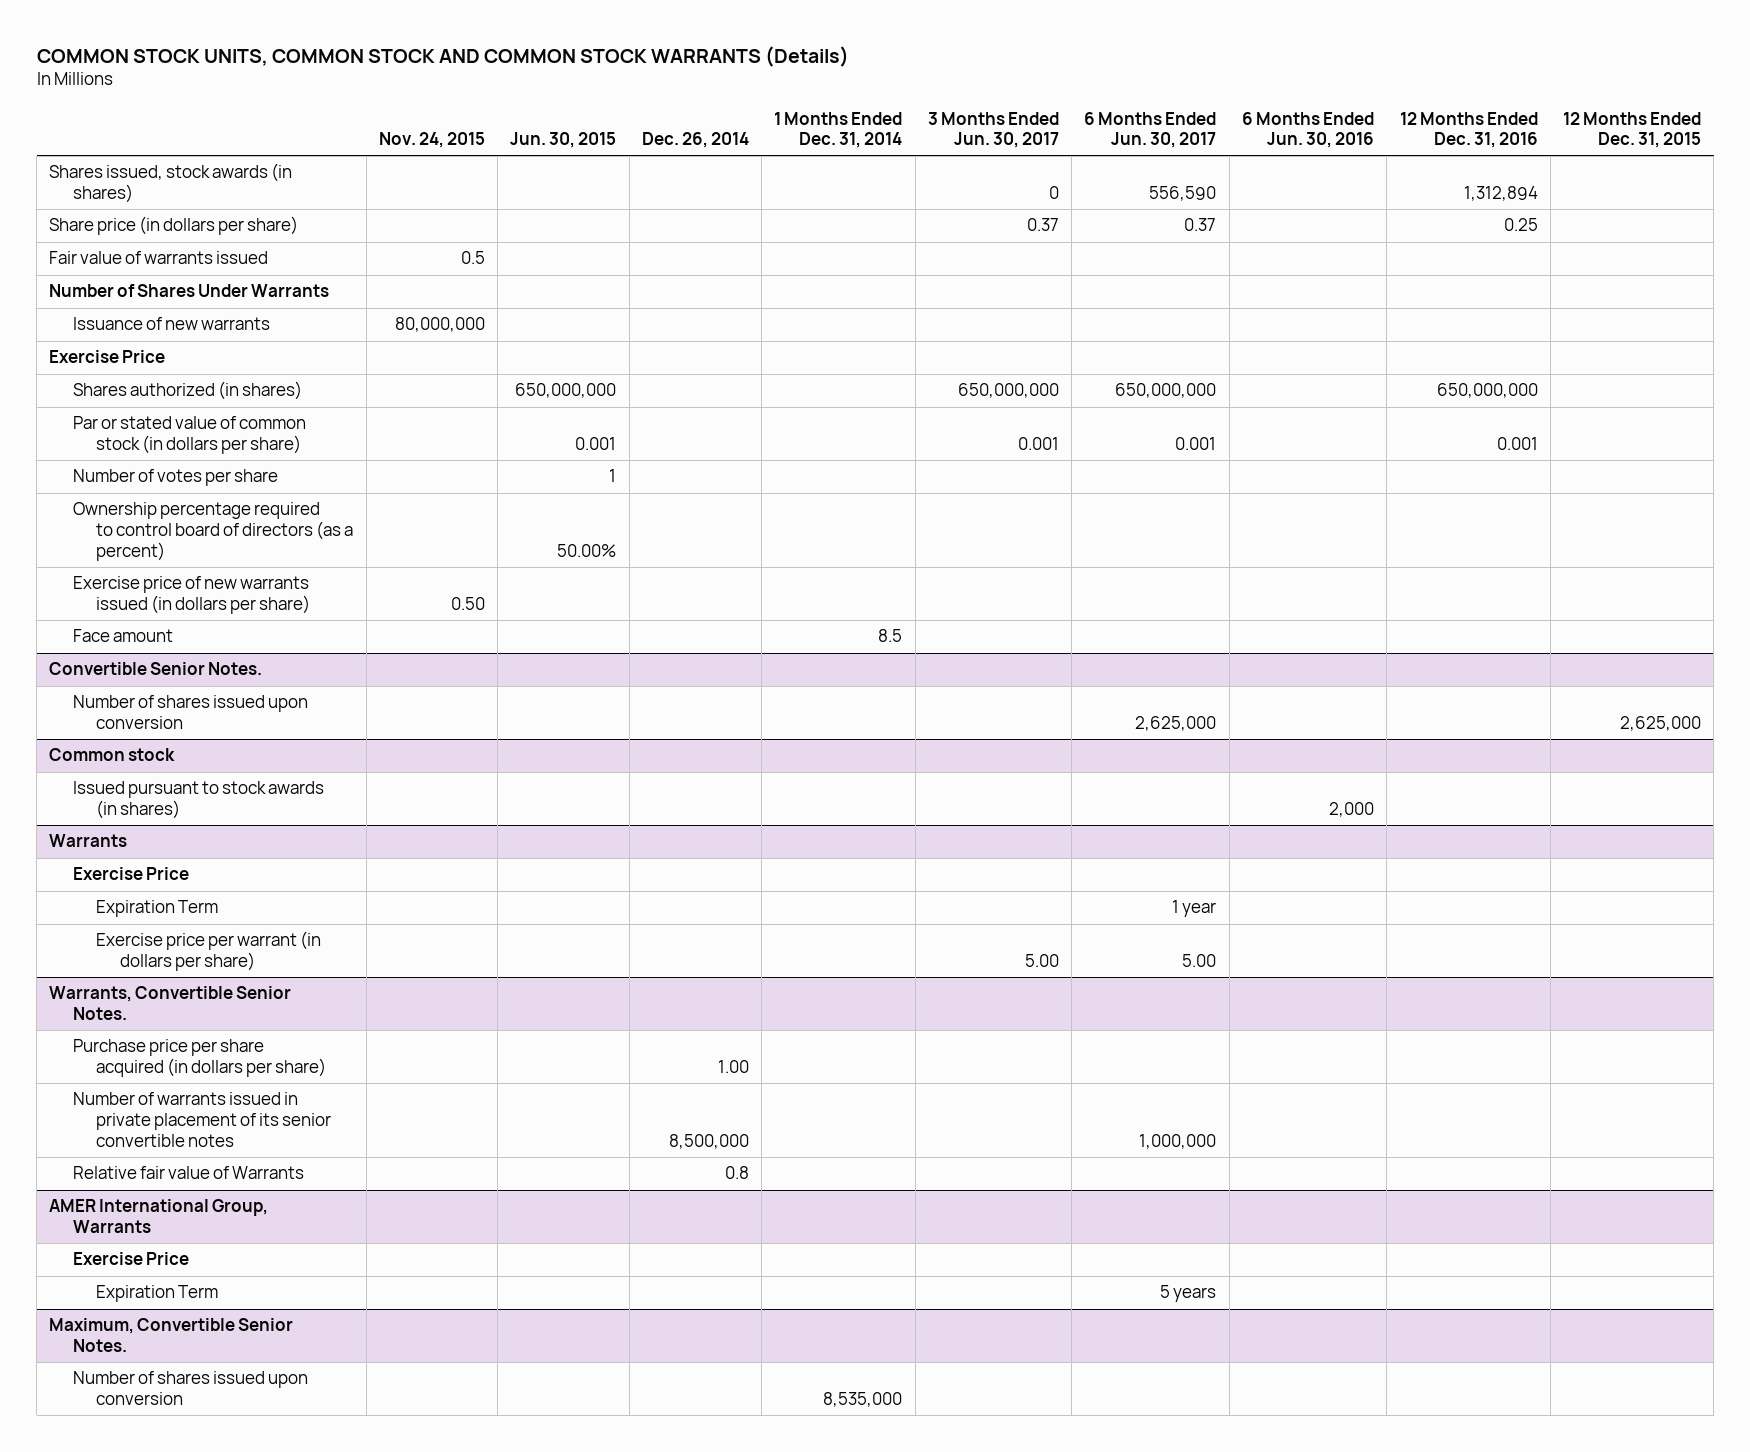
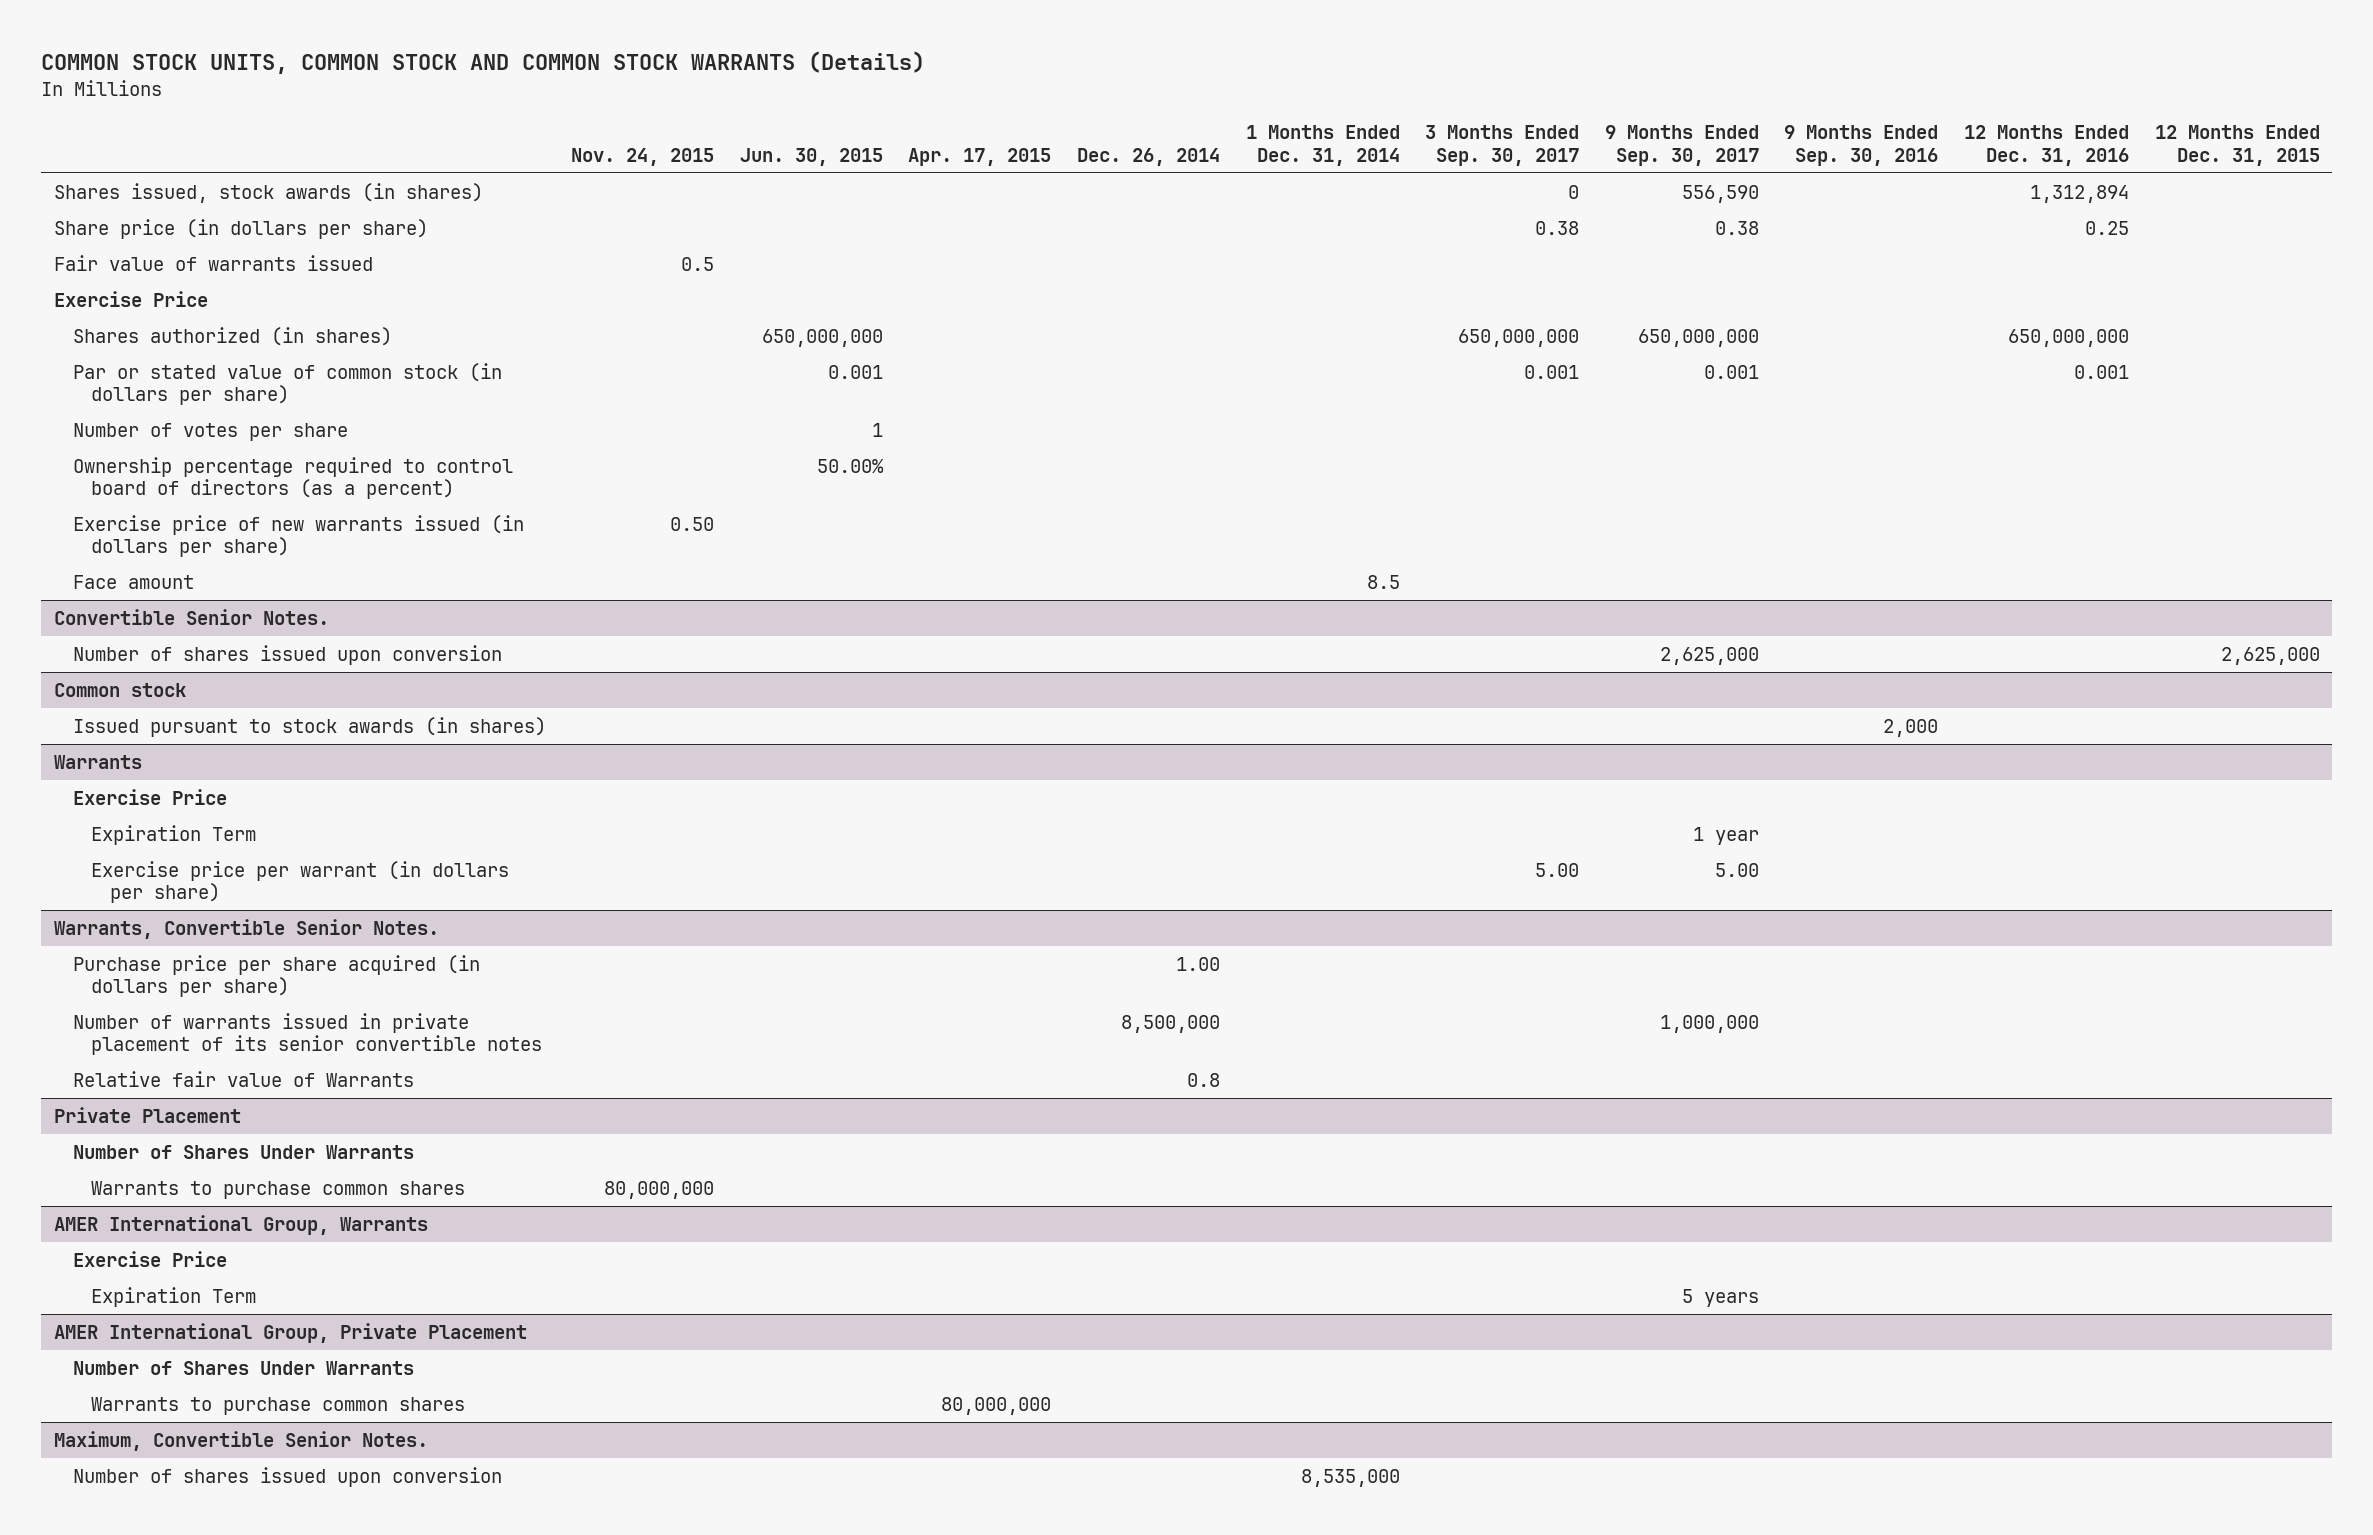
[927,111,1059,149] 3 Months Ended Jun. 30, 2017 -> none
[1084,111,1217,149] 6 Months Ended Jun. 30, 2017 -> none
[1241,111,1374,149] 6 Months Ended Jun. 30, 2016 -> none
none -> [908,147,1052,166] Apr. 17, 2015
none -> [1425,125,1580,166] 3 Months Ended Sep. 30, 2017
none -> [1604,125,1759,166] 9 Months Ended Sep. 30, 2017
none -> [1784,125,1939,166] 9 Months Ended Sep. 30, 2016
[49,284,330,298] Number of Shares Under Warrants -> none
[72,317,270,331] Issuance of new warrants -> none
none -> [53,1107,241,1124] Private Placement
none -> [72,1145,414,1160] Number of Shares Under Warrants
none -> [91,1181,466,1200] Warrants to purchase common shares
none -> [53,1323,527,1344] AMER International Group, Private Placement
none -> [72,1361,414,1376] Number of Shares Under Warrants
none -> [91,1397,466,1416] Warrants to purchase common shares

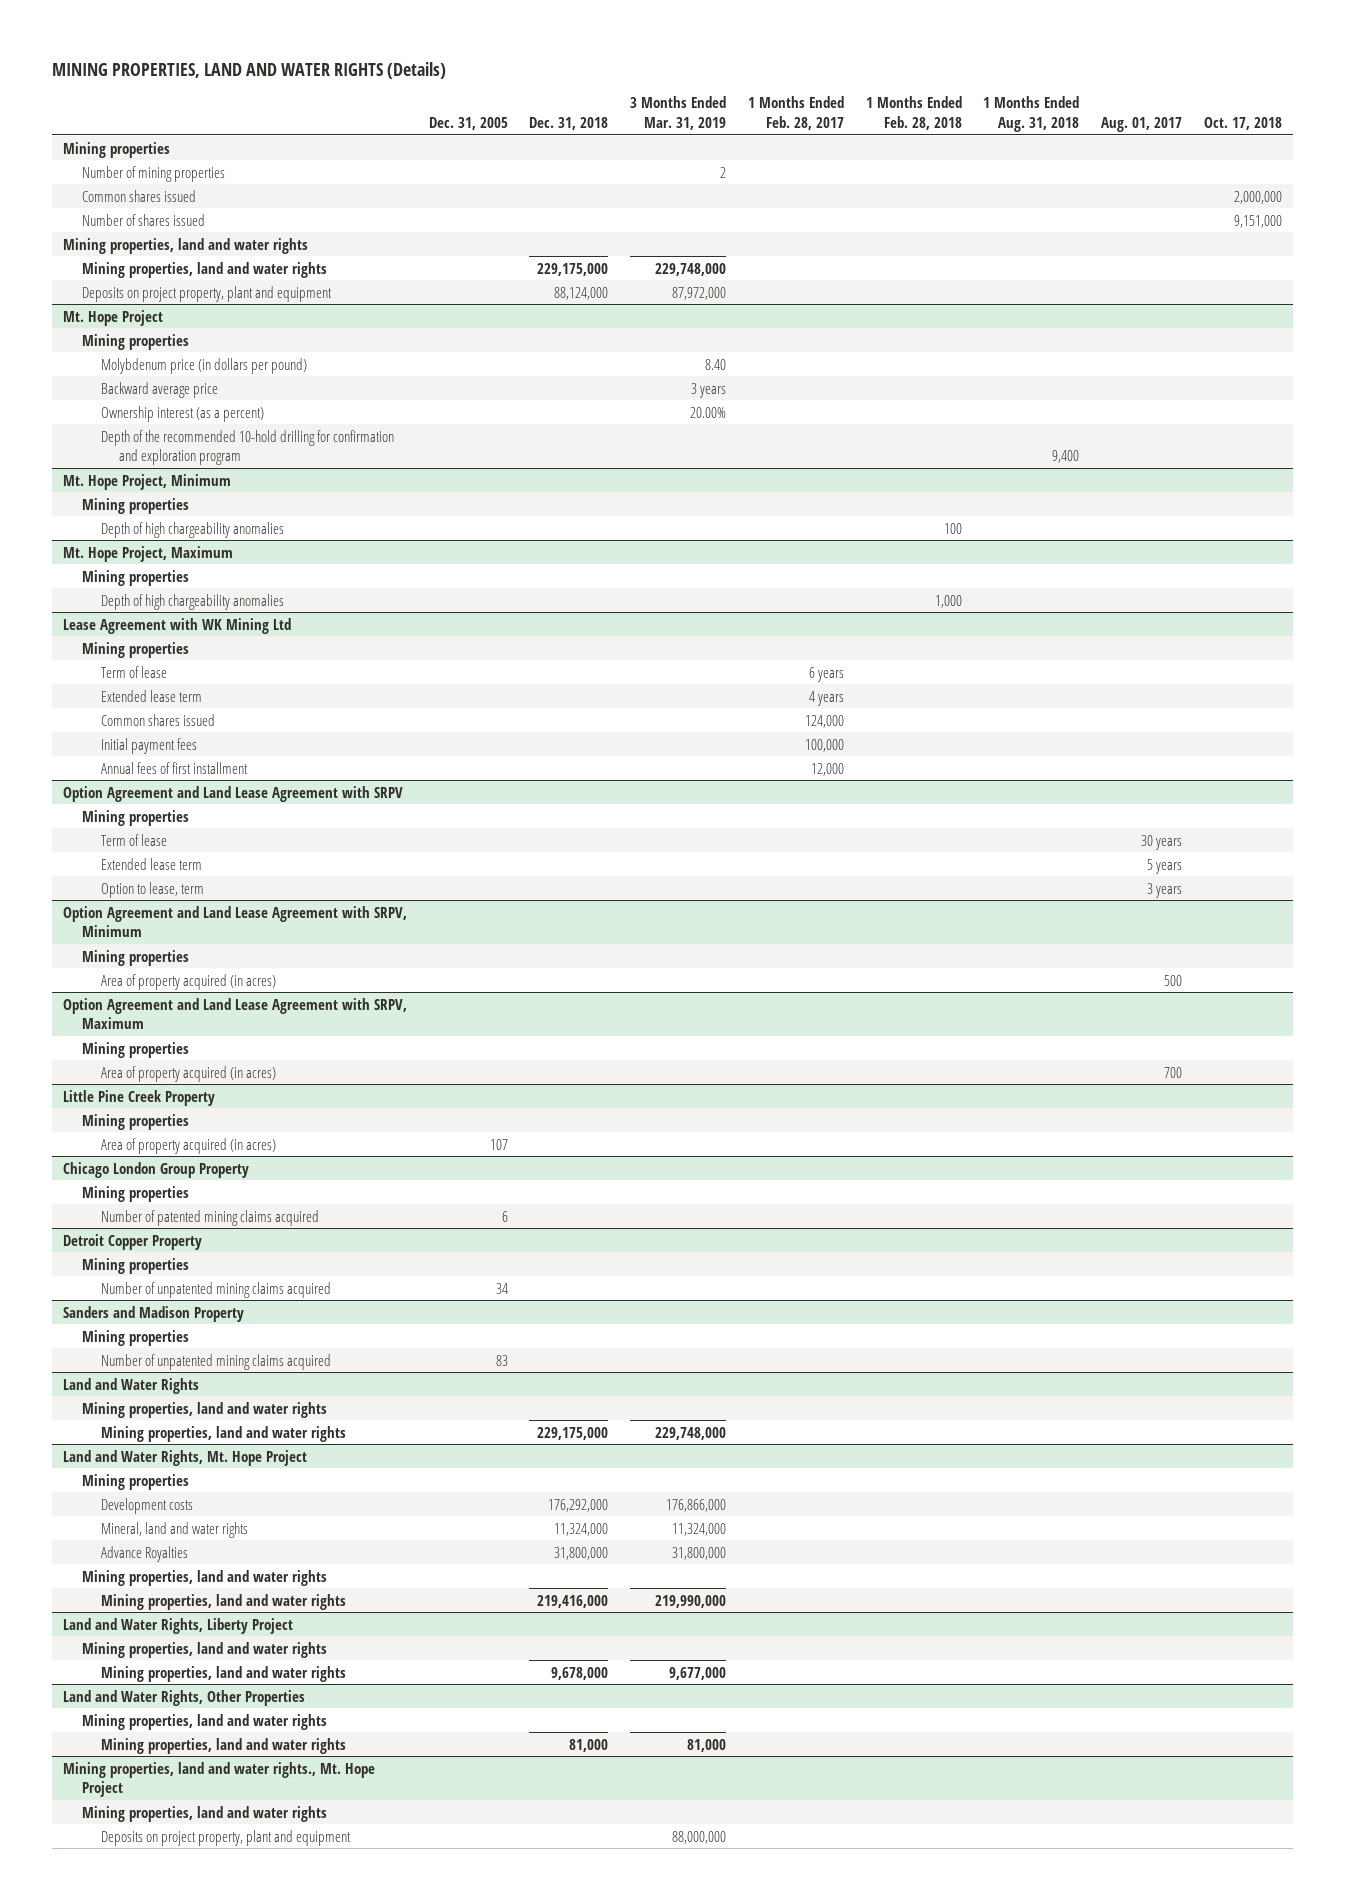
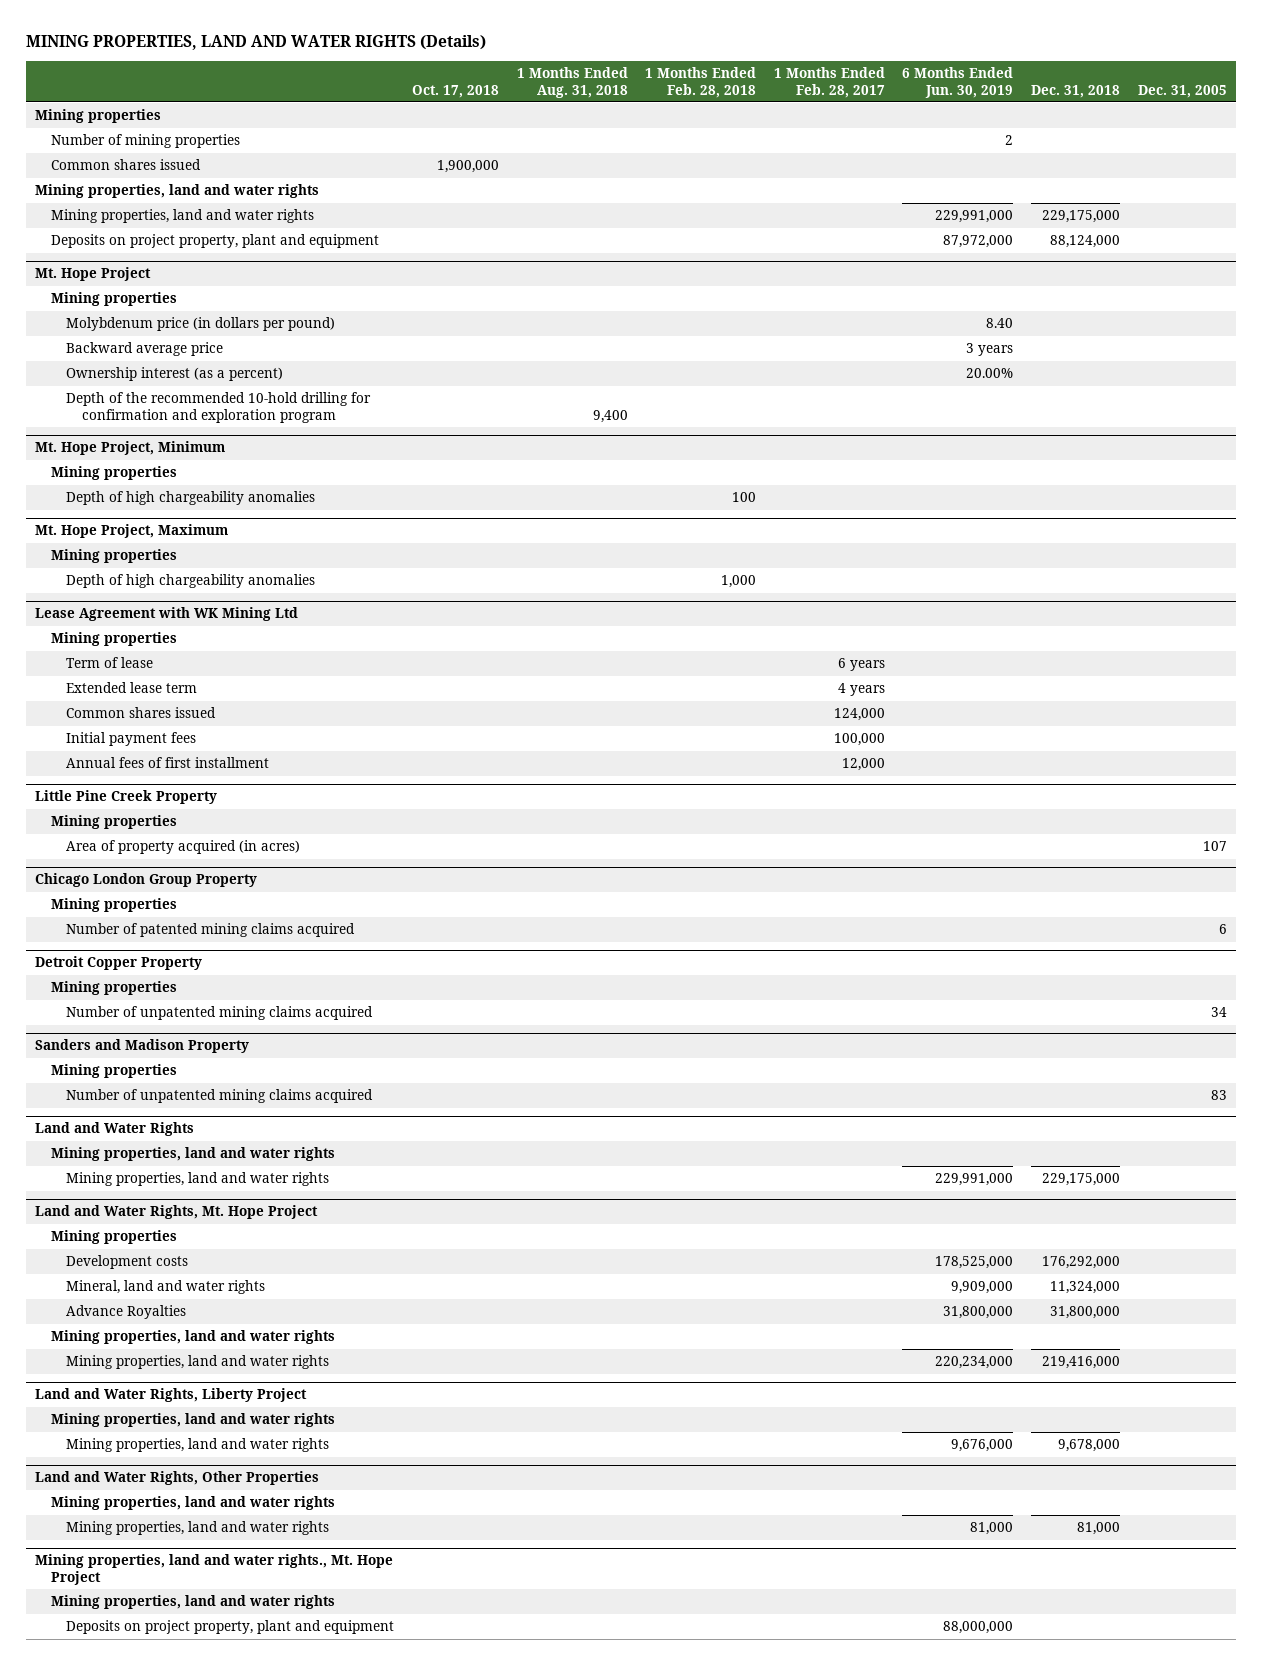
[630,96,727,130] 3 Months Ended Mar. 31, 2019 -> none
[1101,116,1183,132] Aug. 01, 2017 -> none
none -> [902,67,1014,98] 6 Months Ended Jun. 30, 2019
[81,213,205,226] Number of shares issued -> none
[1233,190,1282,204] 2,000,000 -> [436,160,499,174] 1,900,000
[62,785,403,802] Option Agreement and Land Lease Agreement with SRPV -> none
[81,809,189,826] Mining properties -> none
[100,833,167,846] Term of lease -> none
[100,857,202,870] Extended lease term -> none
[100,881,204,898] Option to lease, term -> none
[62,905,407,938] Option Agreement and Land Lease Agreement with SRPV, Minimum -> none
[81,949,189,966] Mining properties -> none
[100,973,276,990] Area of property acquired (in acres) -> none
[62,997,407,1030] Option Agreement and Land Lease Agreement with SRPV, Maximum -> none
[81,1041,189,1058] Mining properties -> none
[100,1065,276,1082] Area of property acquired (in acres) -> none

